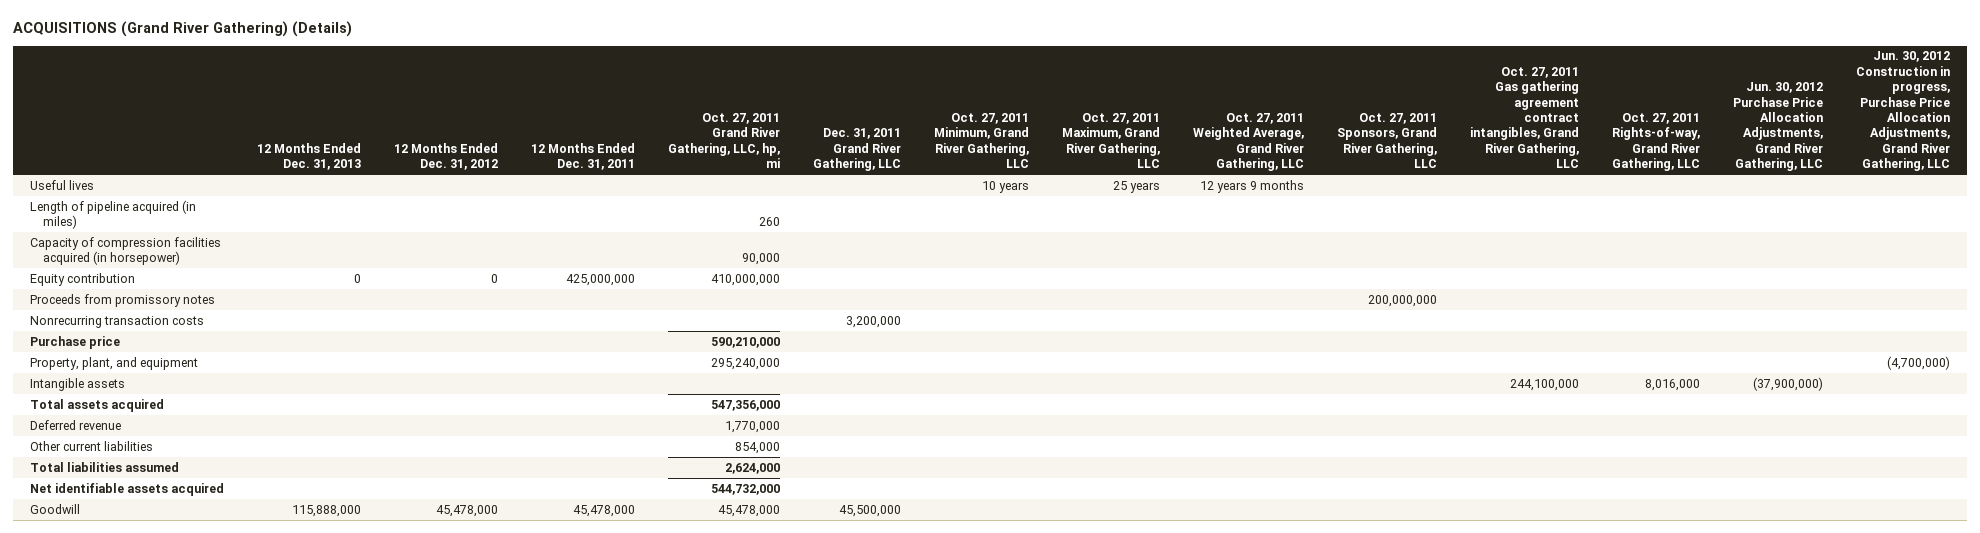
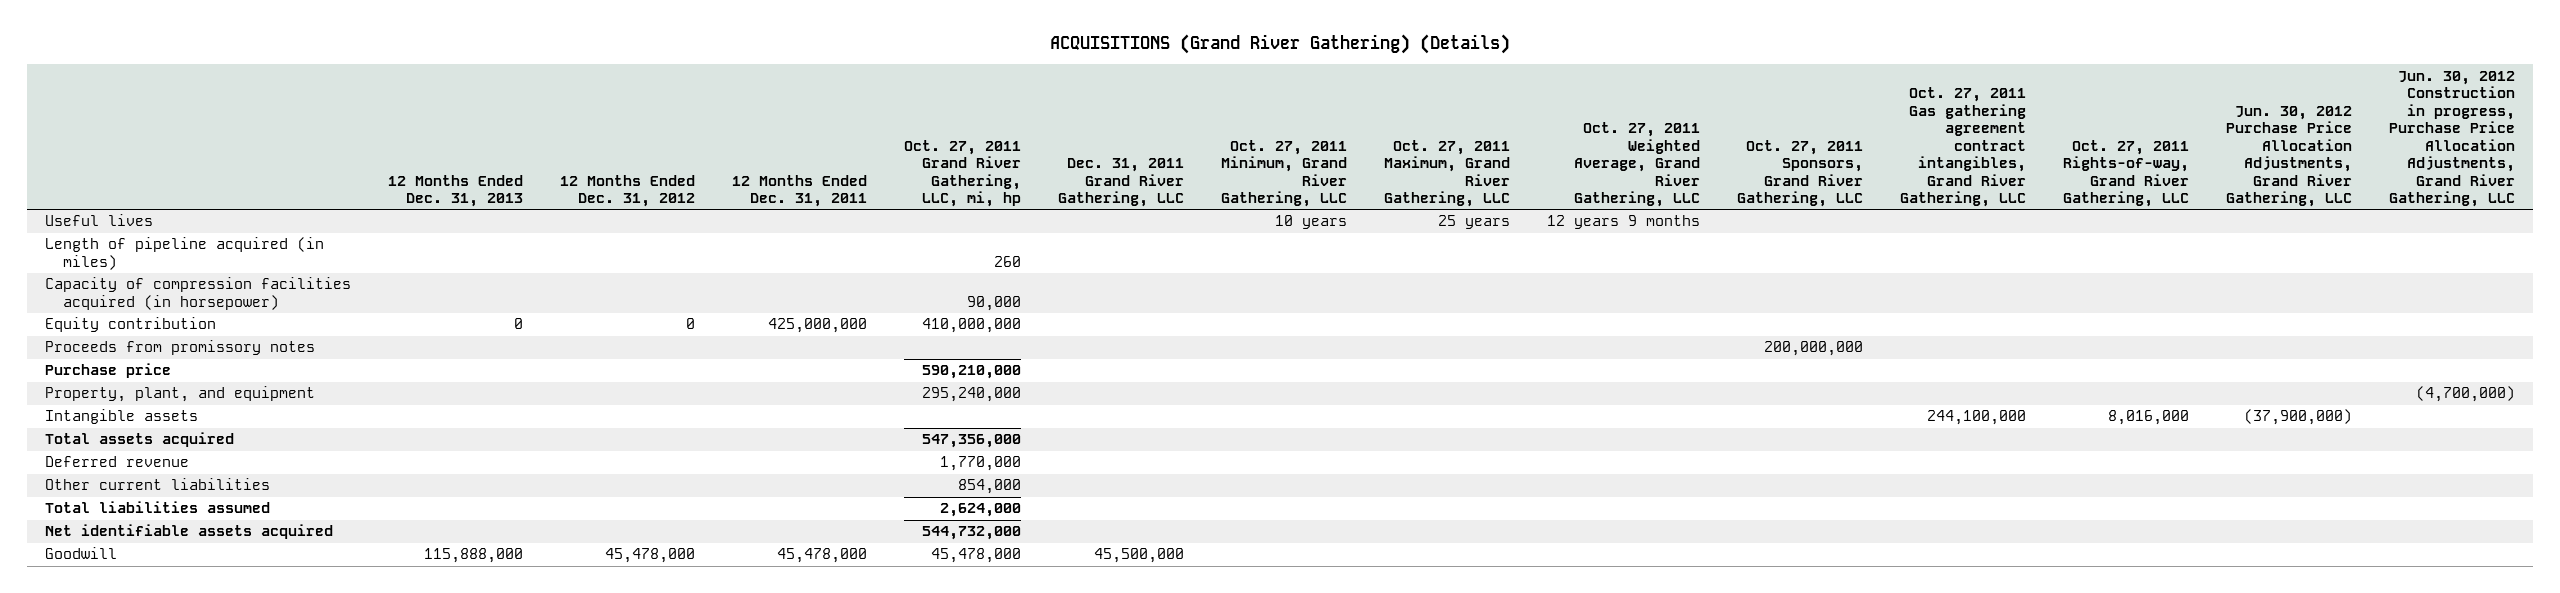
[668,113,781,169] Oct. 27, 2011 Grand River Gathering, LLC, hp, mi -> none
none -> [903,139,1021,208] Oct. 27, 2011 Grand River Gathering, LLC, mi, hp
[29,315,204,328] Nonrecurring transaction costs -> none

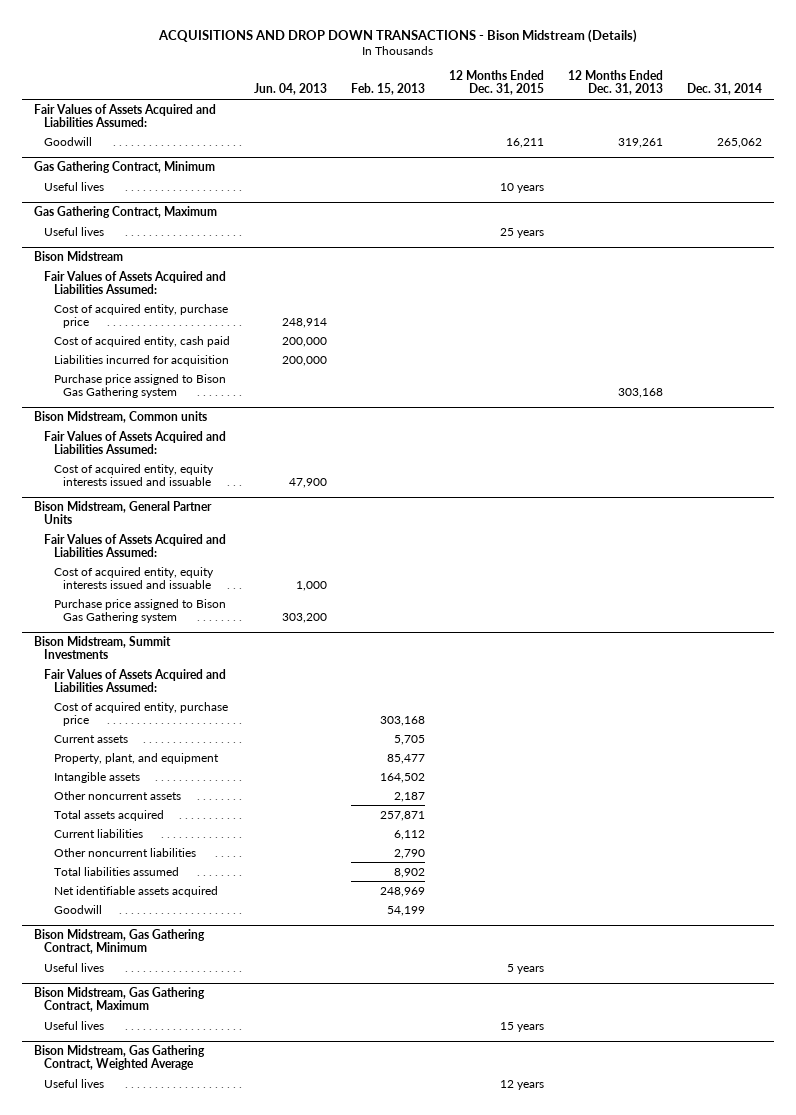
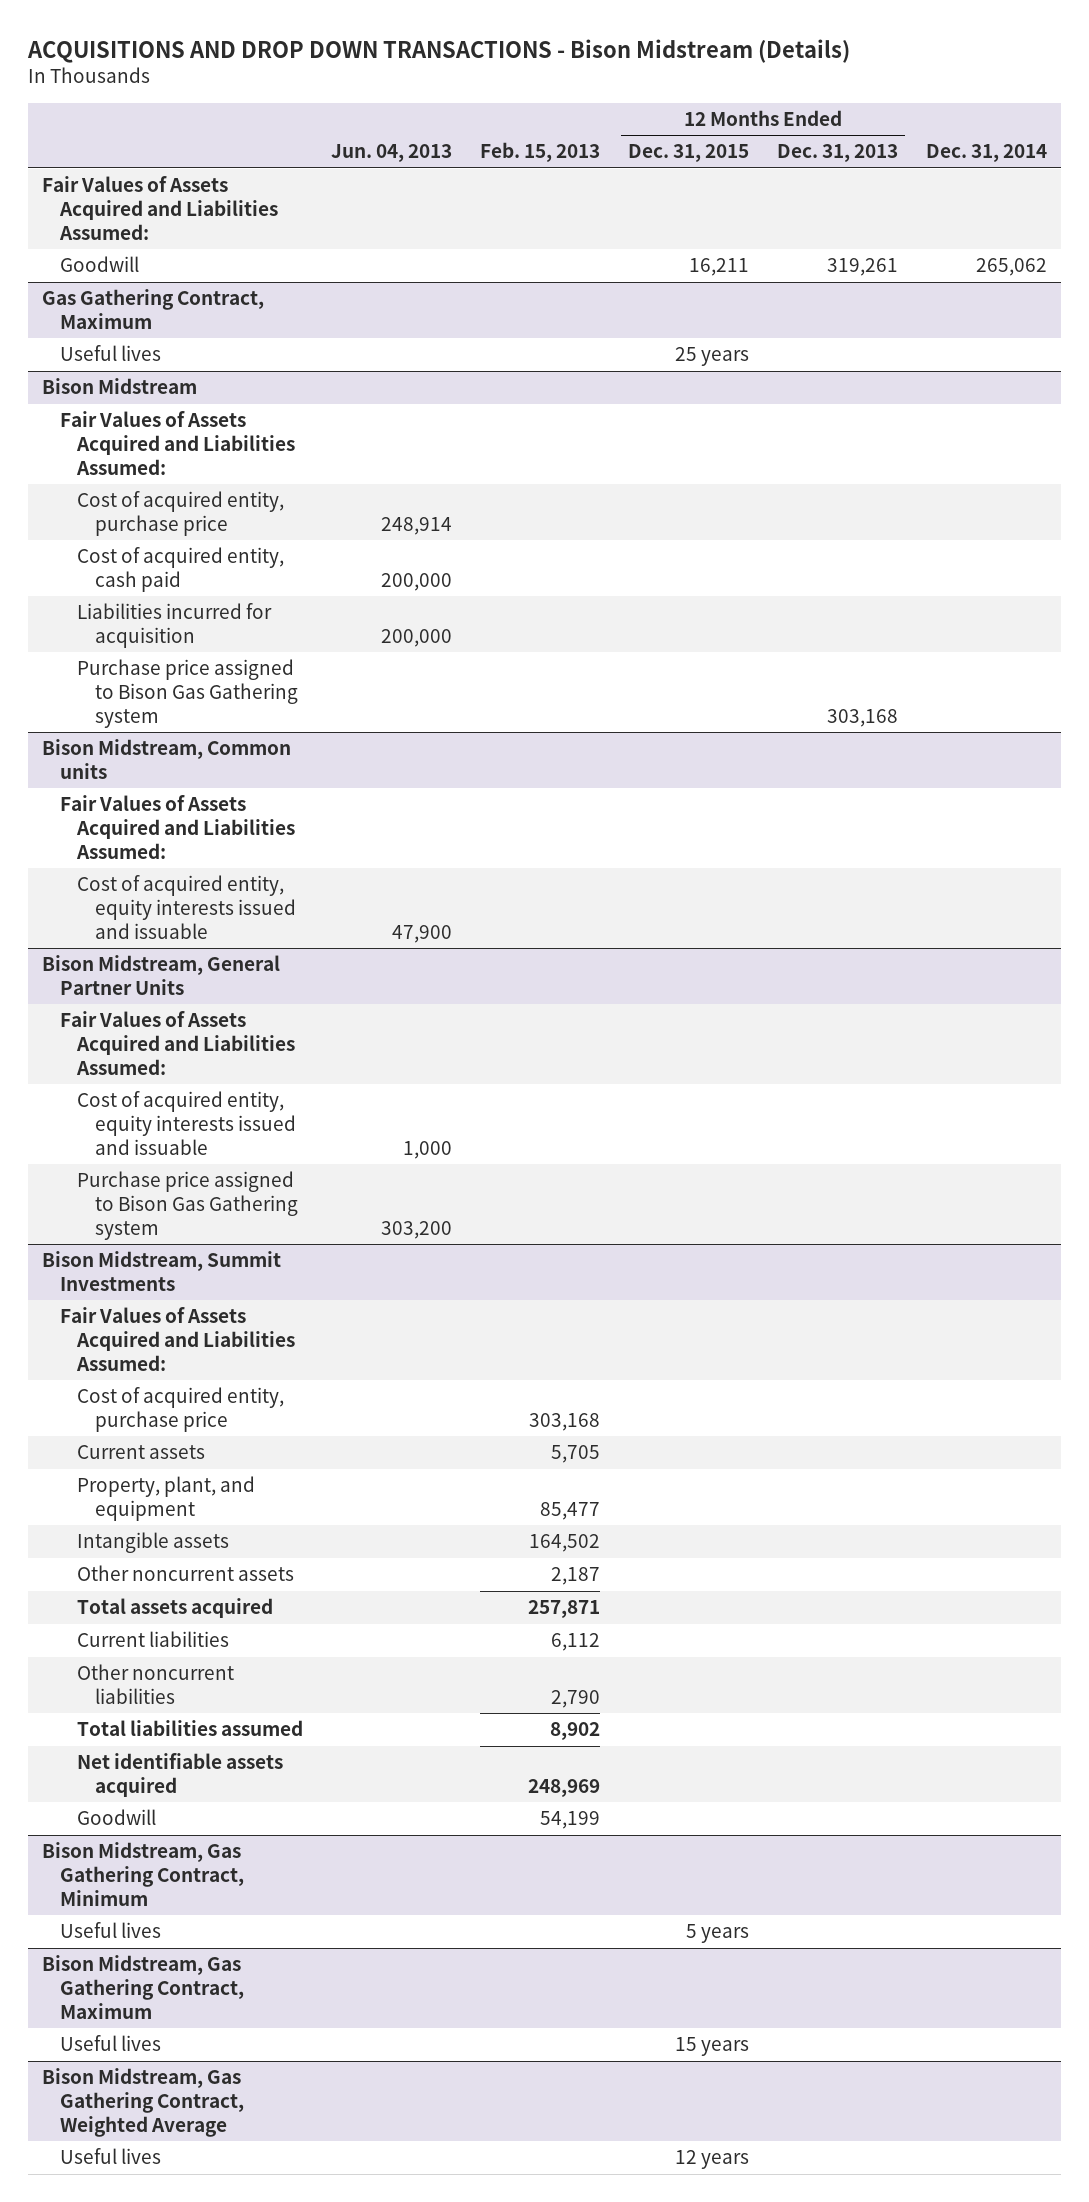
[34,161,216,174] Gas Gathering Contract, Minimum -> none
[43,181,104,191] Useful lives -> none

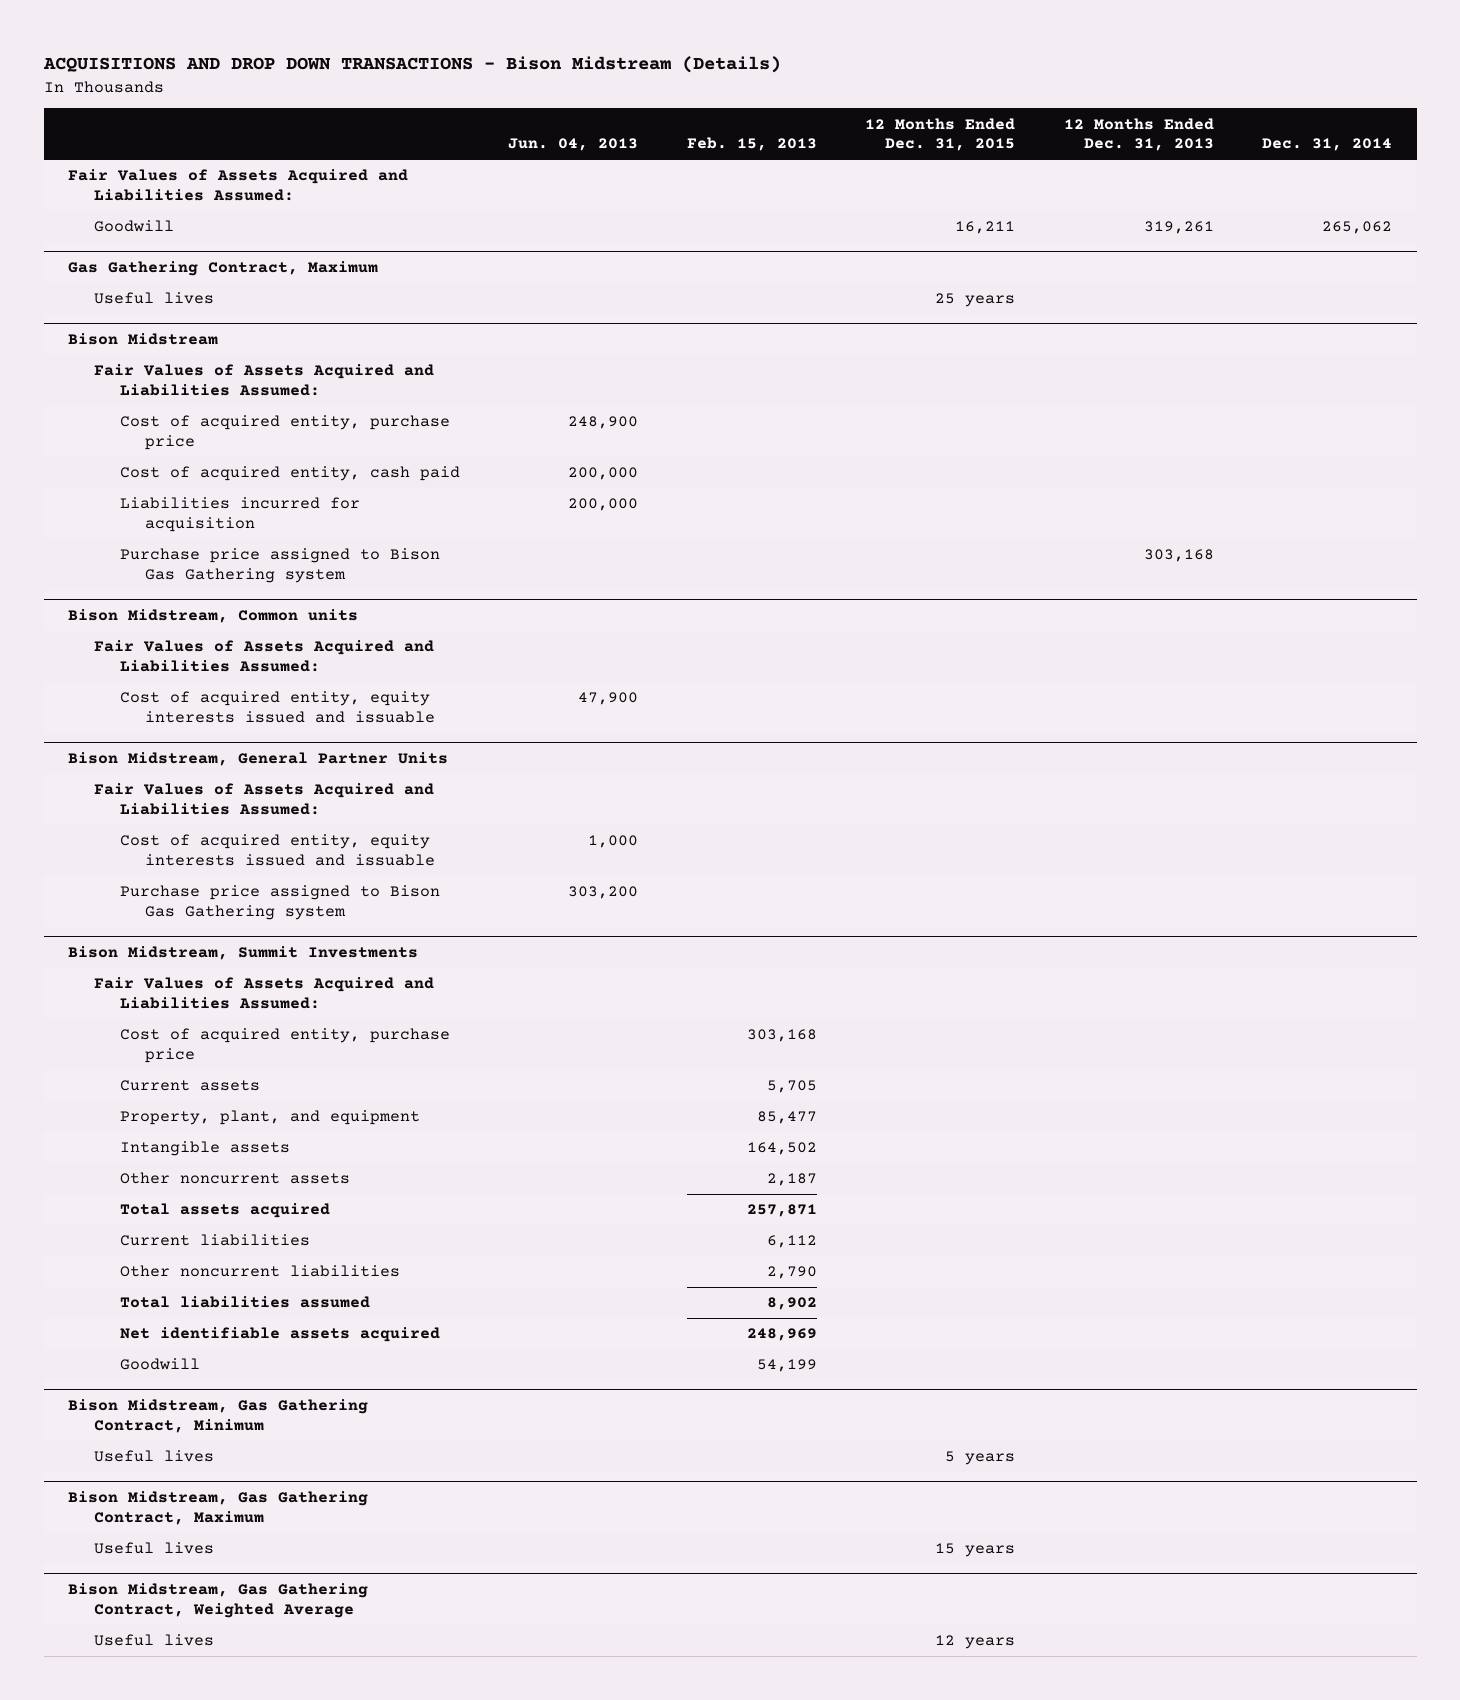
[381,516,453,535] 248,914 -> [568,416,639,430] 248,900

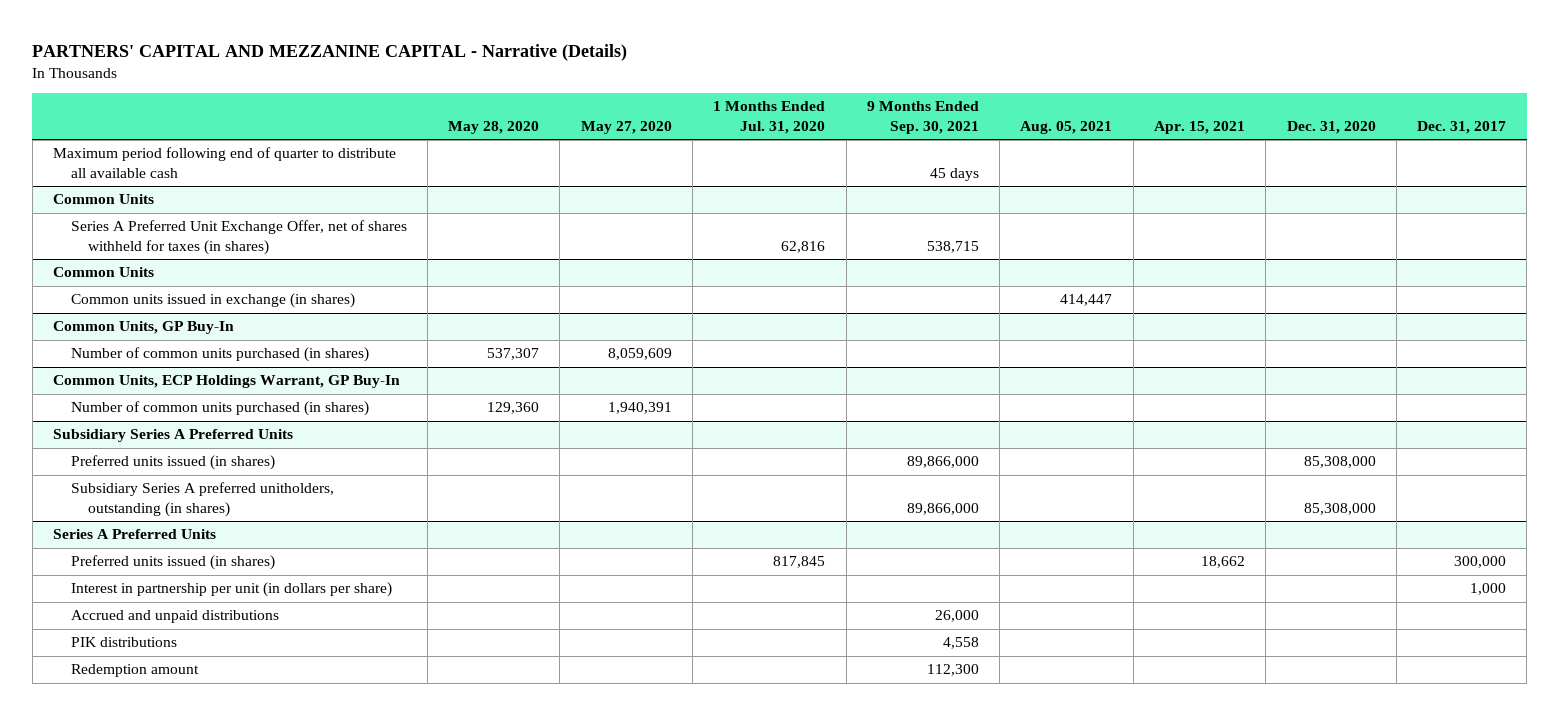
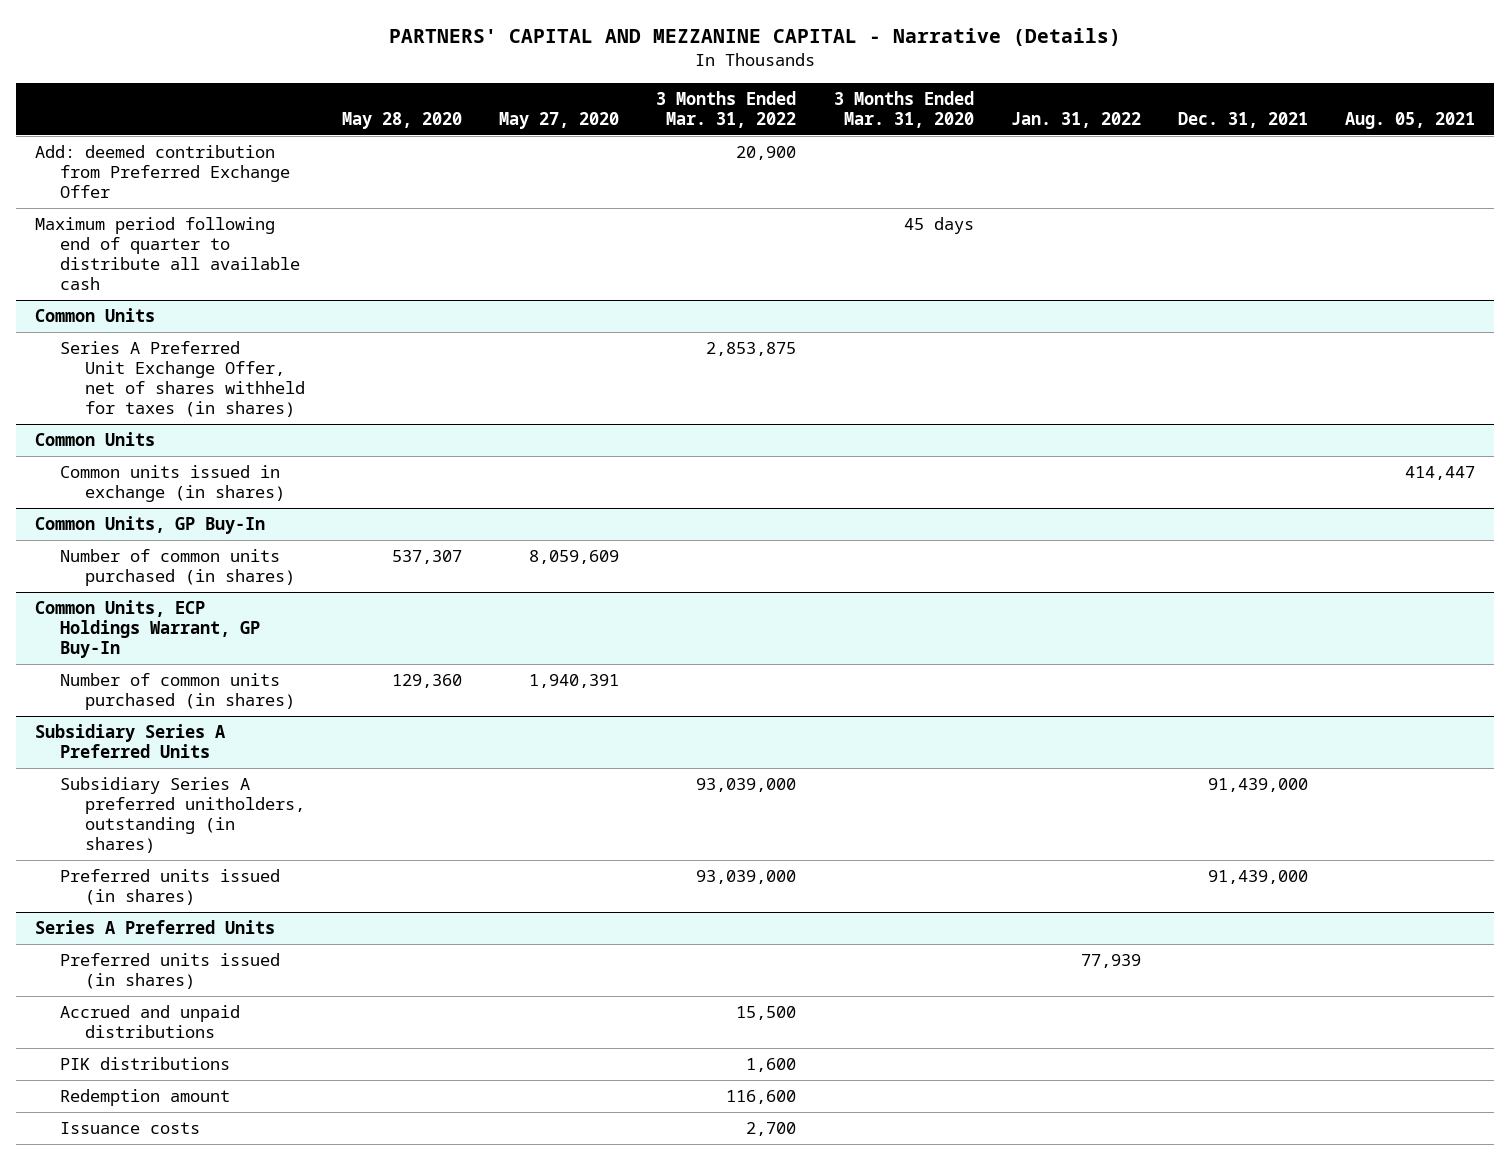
[713,101,826,134] 1 Months Ended Jul. 31, 2020 -> none
[866,101,979,134] 9 Months Ended Sep. 30, 2021 -> none
[1153,120,1245,134] Apr. 15, 2021 -> none
[1286,120,1376,134] Dec. 31, 2020 -> none
[1417,120,1507,134] Dec. 31, 2017 -> none
none -> [656,91,797,129] 3 Months Ended Mar. 31, 2022
none -> [833,91,974,129] 3 Months Ended Mar. 31, 2020
none -> [1010,112,1141,129] Jan. 31, 2022
none -> [1177,112,1308,129] Dec. 31, 2021
none -> [35,145,290,198] Add: deemed contribution from Preferred Exchange Offer
[70,455,275,471] Preferred units issued (in shares) -> [59,869,280,905] Preferred units issued (in shares)
[70,582,392,598] Interest in partnership per unit (in dollars per share) -> none
none -> [59,1122,200,1135] Issuance costs

